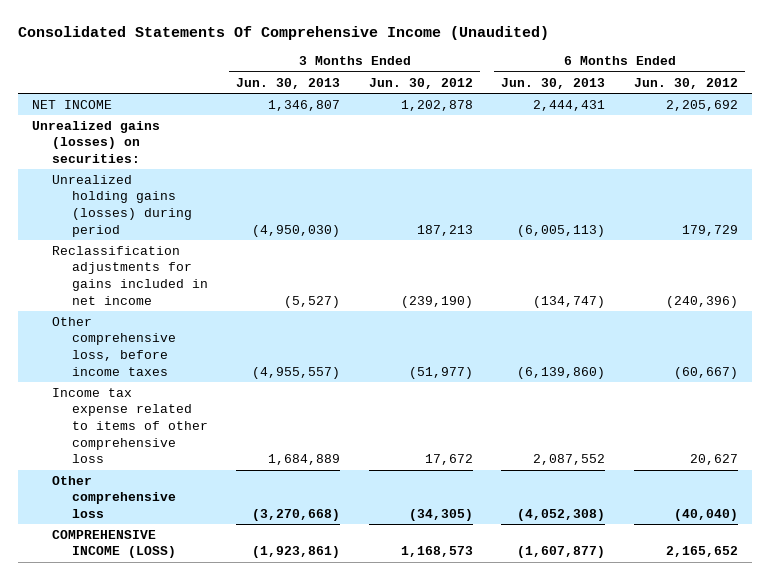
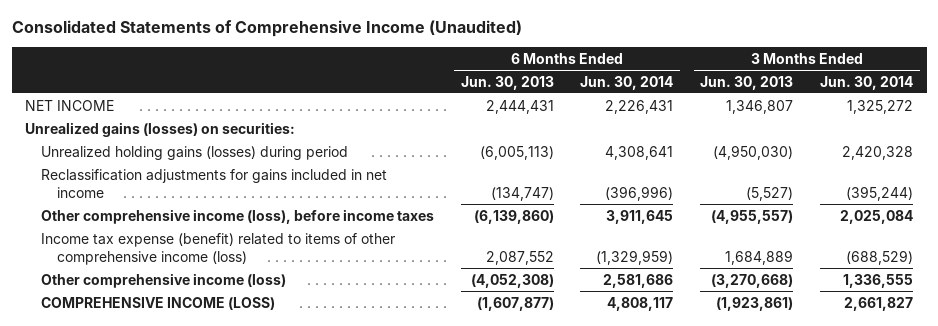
[17,26,549,41] Consolidated Statements Of Comprehensive Income (Unaudited) -> [11,20,522,38] Consolidated Statements of Comprehensive Income (Unaudited)
[368,77,473,89] Jun. 30, 2012 -> none
[633,77,738,89] Jun. 30, 2012 -> none
none -> [580,75,674,90] Jun. 30, 2014
none -> [820,75,914,90] Jun. 30, 2014
[51,316,176,376] Other comprehensive loss, before income taxes -> [40,208,434,224] Other comprehensive income (loss), before income taxes
[51,387,208,464] Income tax expense related to items of other comprehensive loss -> [40,232,395,265] Income tax expense (benefit) related to items of other comprehensive income (loss)
[51,475,176,519] Other comprehensive loss -> [40,272,286,288] Other comprehensive income (loss)

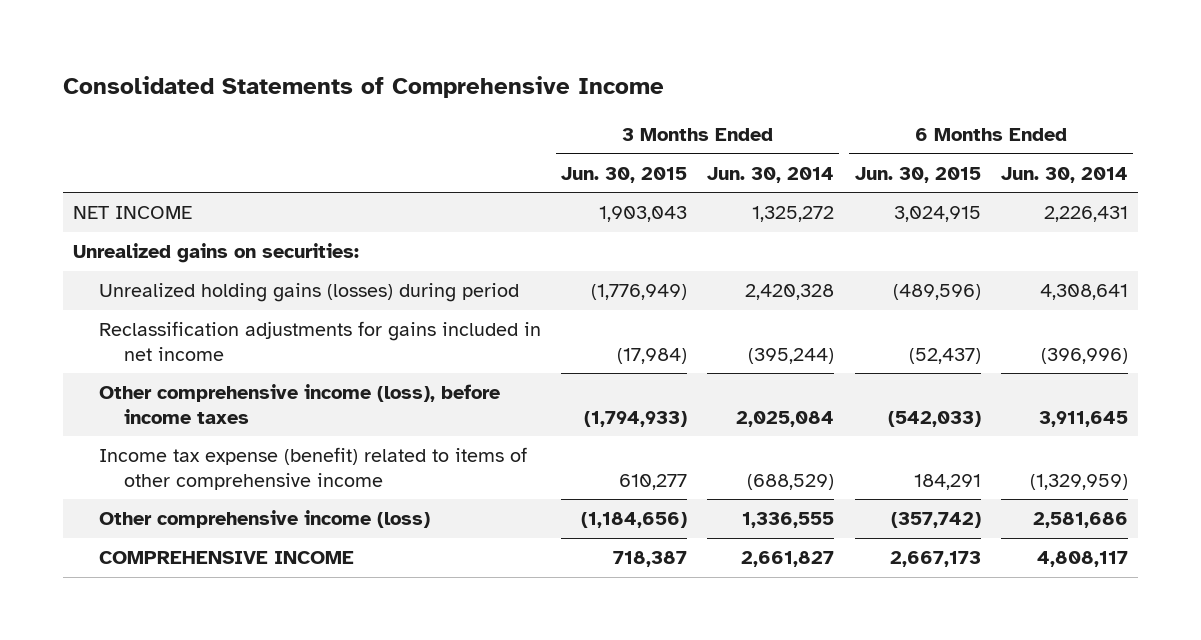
[11,20,522,38] Consolidated Statements of Comprehensive Income (Unaudited) -> [62,76,664,99] Consolidated Statements of Comprehensive Income
[460,75,554,90] Jun. 30, 2013 -> none
[700,75,794,90] Jun. 30, 2013 -> none
none -> [560,166,687,183] Jun. 30, 2015
none -> [854,166,981,183] Jun. 30, 2015
[24,121,295,137] Unrealized gains (losses) on securities: -> [72,243,359,264] Unrealized gains on securities:
[40,232,395,265] Income tax expense (benefit) related to items of other comprehensive income (loss) -> [98,447,527,490] Income tax expense (benefit) related to items of other comprehensive income
[40,296,275,310] COMPREHENSIVE INCOME (LOSS) -> [98,551,354,565] COMPREHENSIVE INCOME

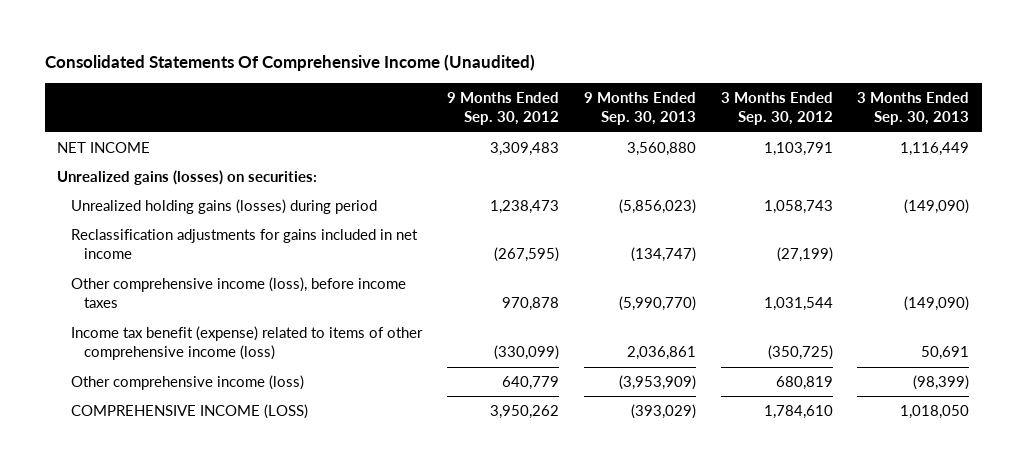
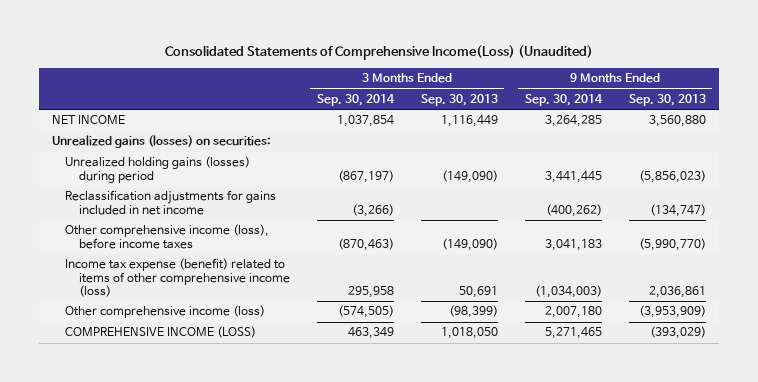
[44,54,535,72] Consolidated Statements Of Comprehensive Income (Unaudited) -> [164,45,593,61] Consolidated Statements of Comprehensive Income(Loss) (Unaudited)
[446,92,559,126] 9 Months Ended Sep. 30, 2012 -> none
[720,92,833,126] 3 Months Ended Sep. 30, 2012 -> none
none -> [316,93,395,106] Sep. 30, 2014
none -> [524,93,603,106] Sep. 30, 2014
[70,326,423,361] Income tax benefit (expense) related to items of other comprehensive income (loss) -> [65,258,290,297] Income tax expense (benefit) related to items of other comprehensive income (loss)

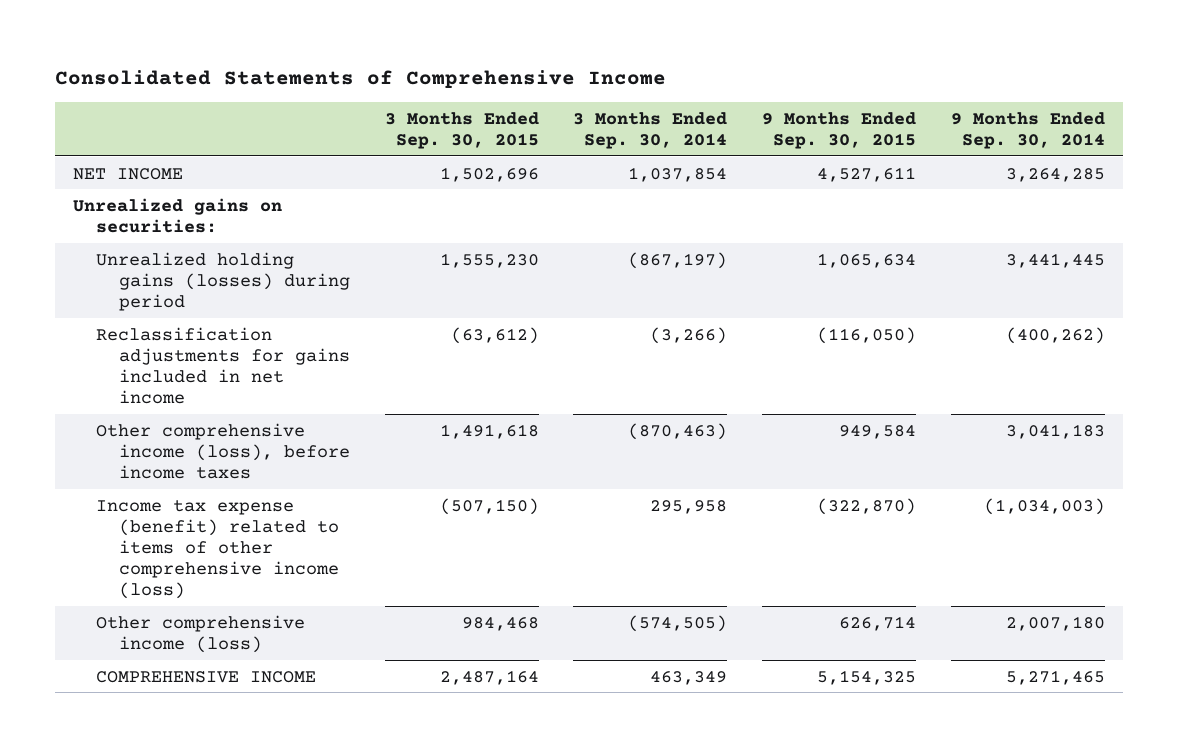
[164,45,593,61] Consolidated Statements of Comprehensive Income(Loss) (Unaudited) -> [55,69,667,88] Consolidated Statements of Comprehensive Income
[420,93,498,106] Sep. 30, 2013 -> none
[628,93,706,106] Sep. 30, 2013 -> none
none -> [384,111,539,149] 3 Months Ended Sep. 30, 2015
none -> [762,111,917,149] 9 Months Ended Sep. 30, 2015
[52,135,272,149] Unrealized gains (losses) on securities: -> [72,197,282,233] Unrealized gains on securities:
[65,326,257,339] COMPREHENSIVE INCOME (LOSS) -> [95,670,316,683] COMPREHENSIVE INCOME

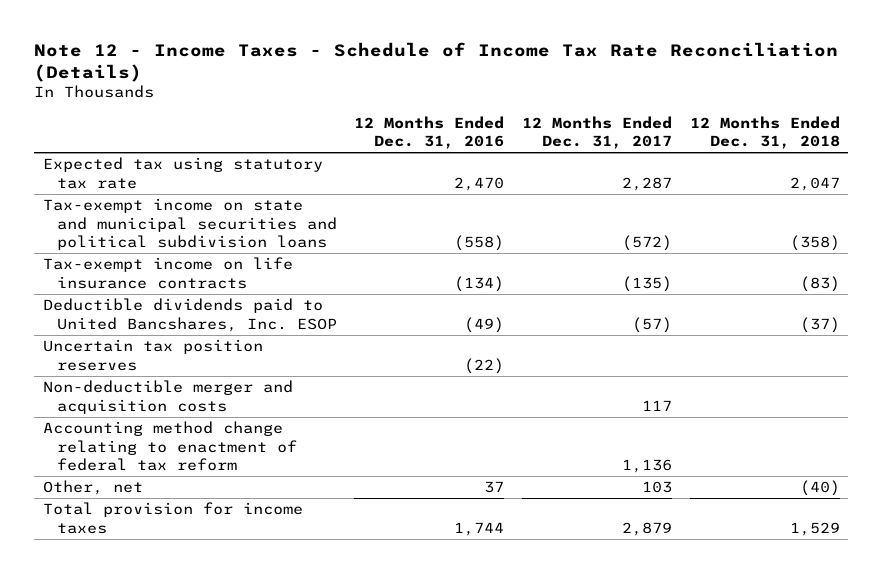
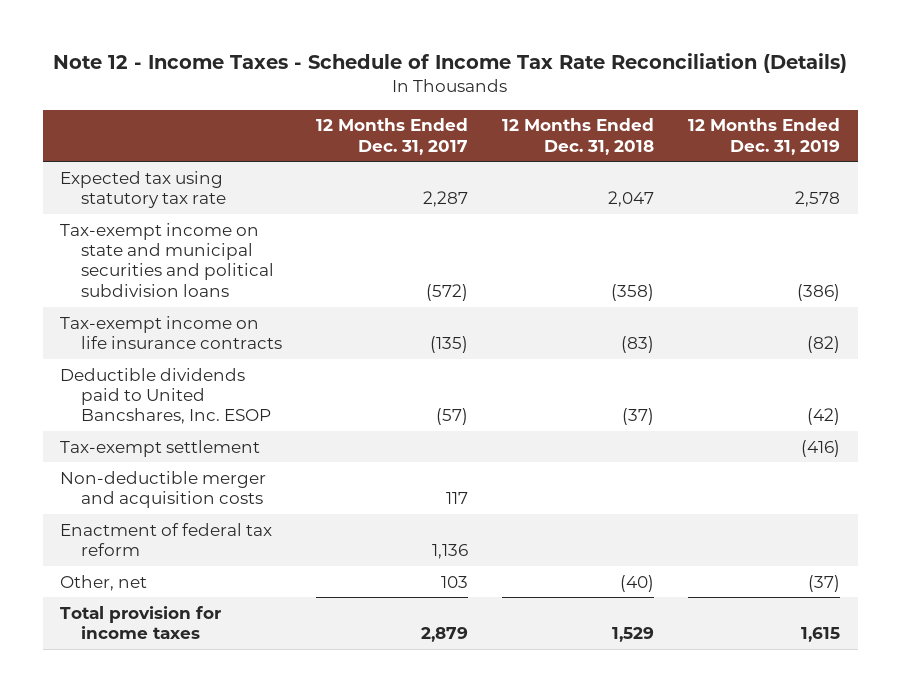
[354,115,505,150] 12 Months Ended Dec. 31, 2016 -> none
none -> [688,118,841,155] 12 Months Ended Dec. 31, 2019
[42,339,263,371] Uncertain tax position reserves -> none
none -> [59,439,260,457] Tax-exempt settlement
[42,421,297,472] Accounting method change relating to enactment of federal tax reform -> [59,522,272,557] Enactment of federal tax reform

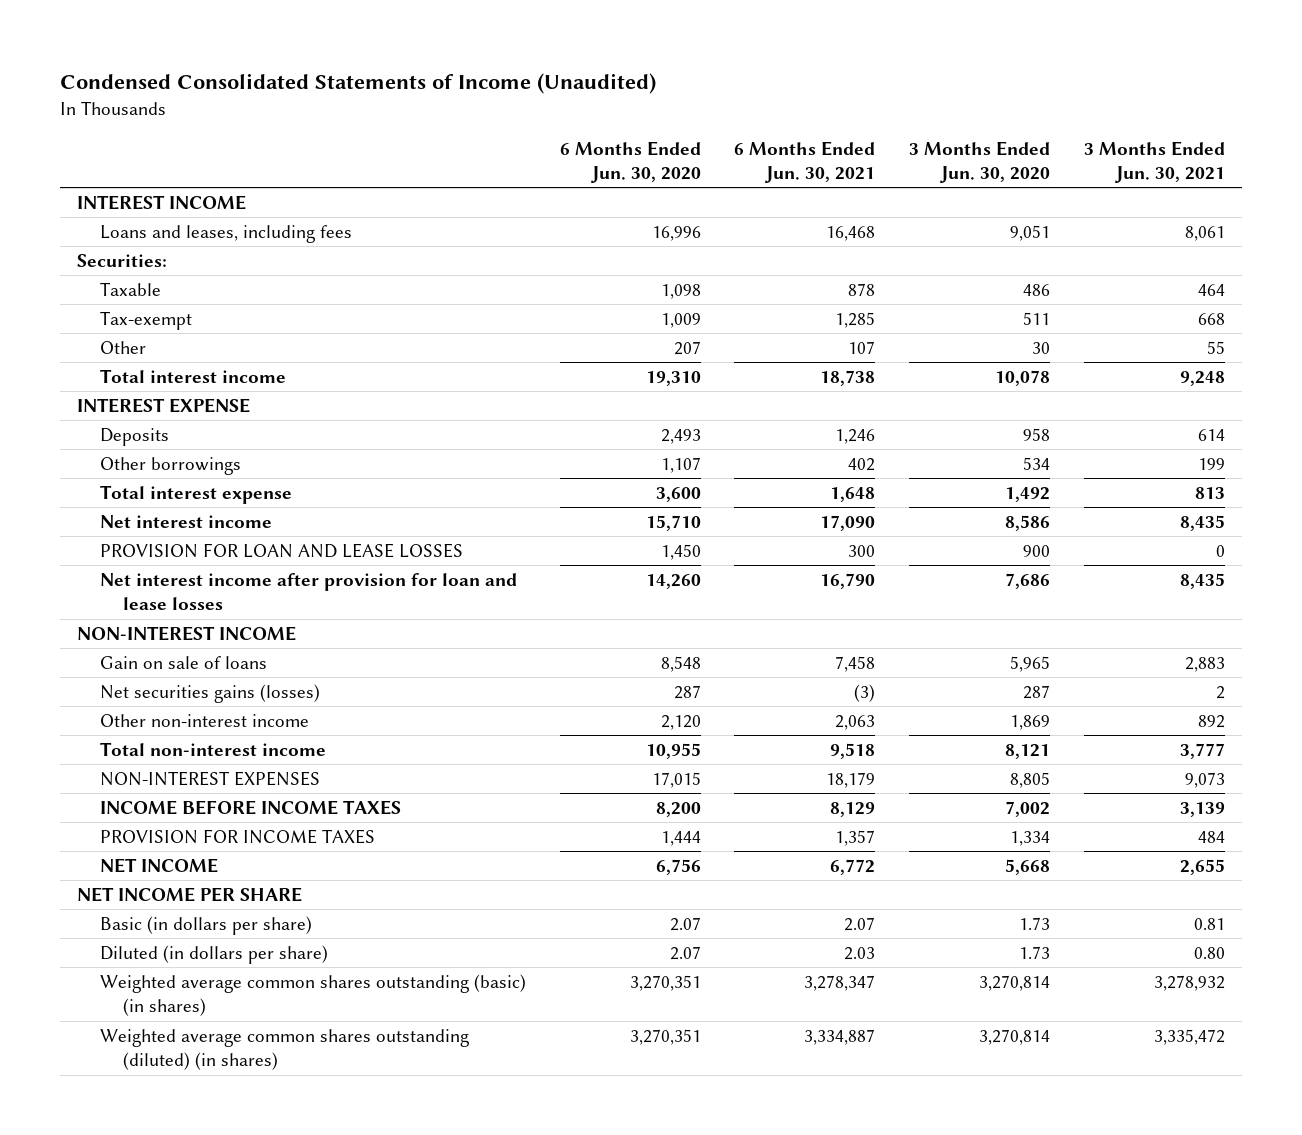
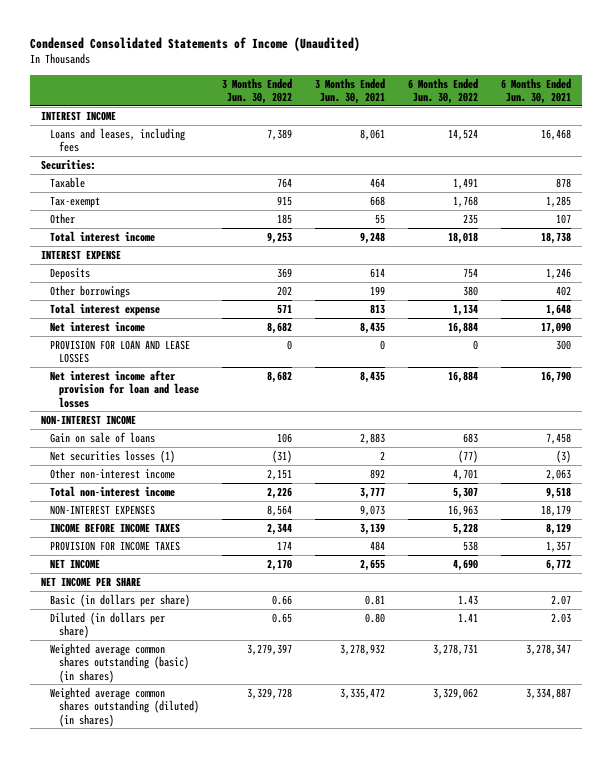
[559,140,701,183] 6 Months Ended Jun. 30, 2020 -> none
[909,140,1051,183] 3 Months Ended Jun. 30, 2020 -> none
none -> [221,77,292,105] 3 Months Ended Jun. 30, 2022
none -> [407,77,478,105] 6 Months Ended Jun. 30, 2022
[100,683,321,703] Net securities gains (losses) -> [50,449,176,463] Net securities losses (1)

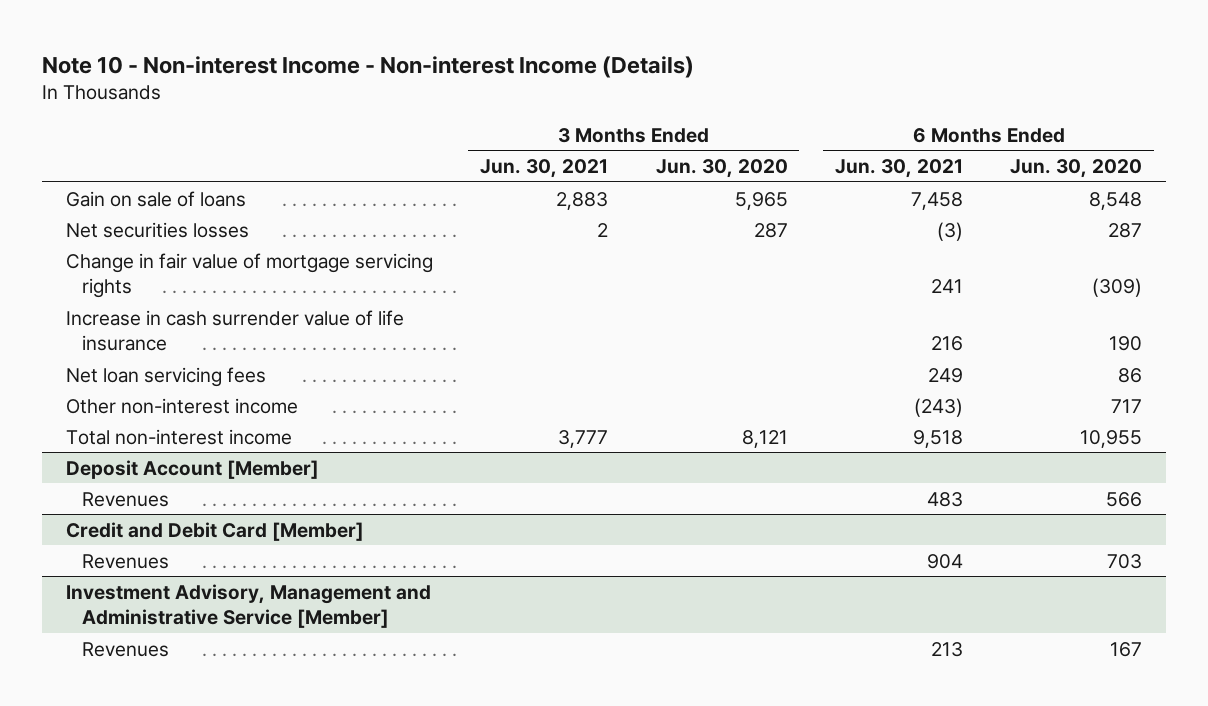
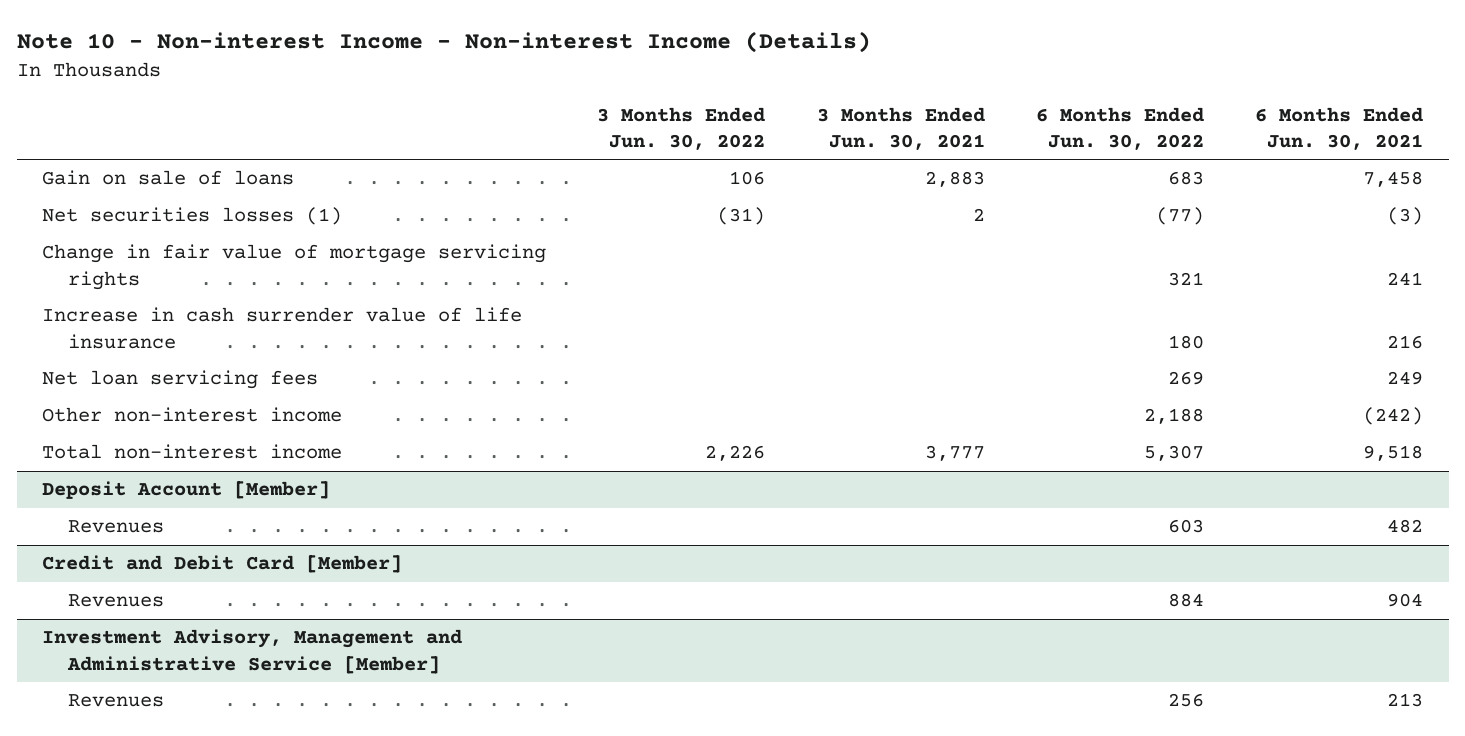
[655,159,788,179] Jun. 30, 2020 -> none
[1010,159,1143,179] Jun. 30, 2020 -> none
none -> [597,106,766,150] 3 Months Ended Jun. 30, 2022
none -> [1035,106,1204,150] 6 Months Ended Jun. 30, 2022
[65,221,249,238] Net securities losses -> [42,207,343,226] Net securities losses (1)
[913,397,963,417] (243) -> [1362,407,1423,426] (242)
[926,491,963,507] 483 -> [1386,519,1423,534] 482

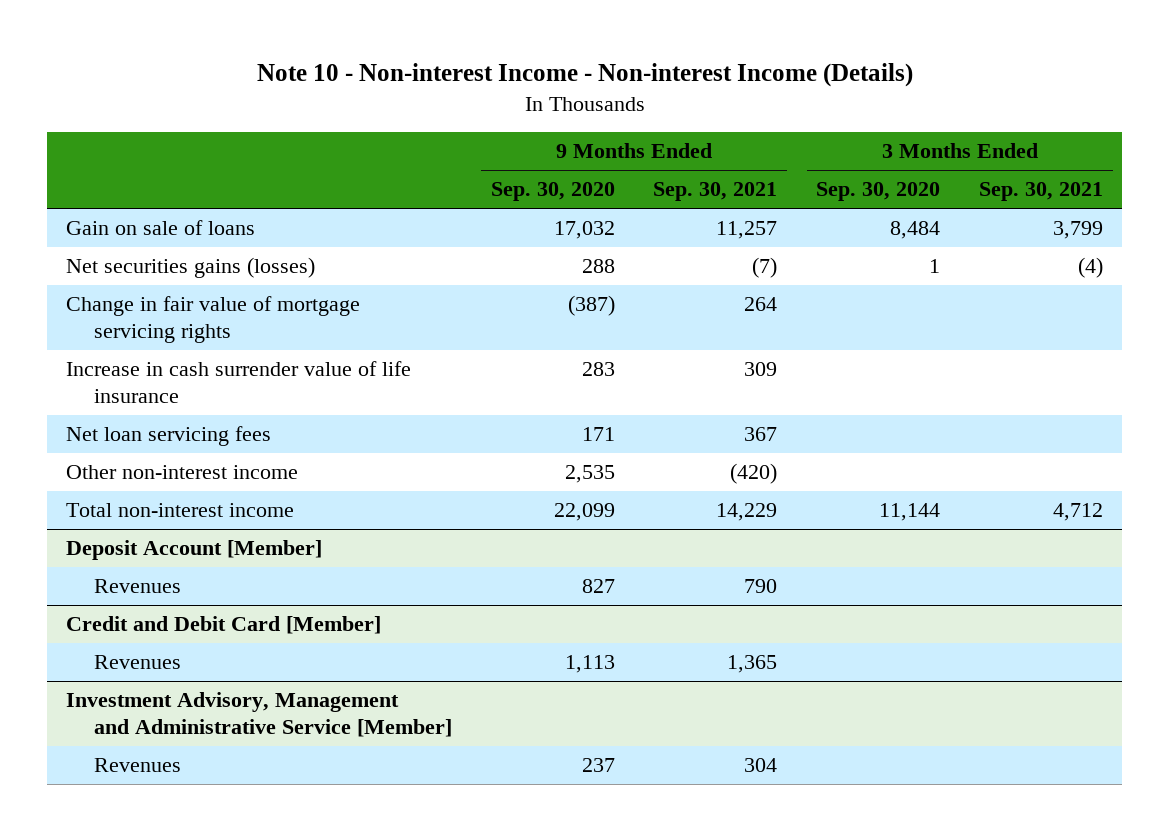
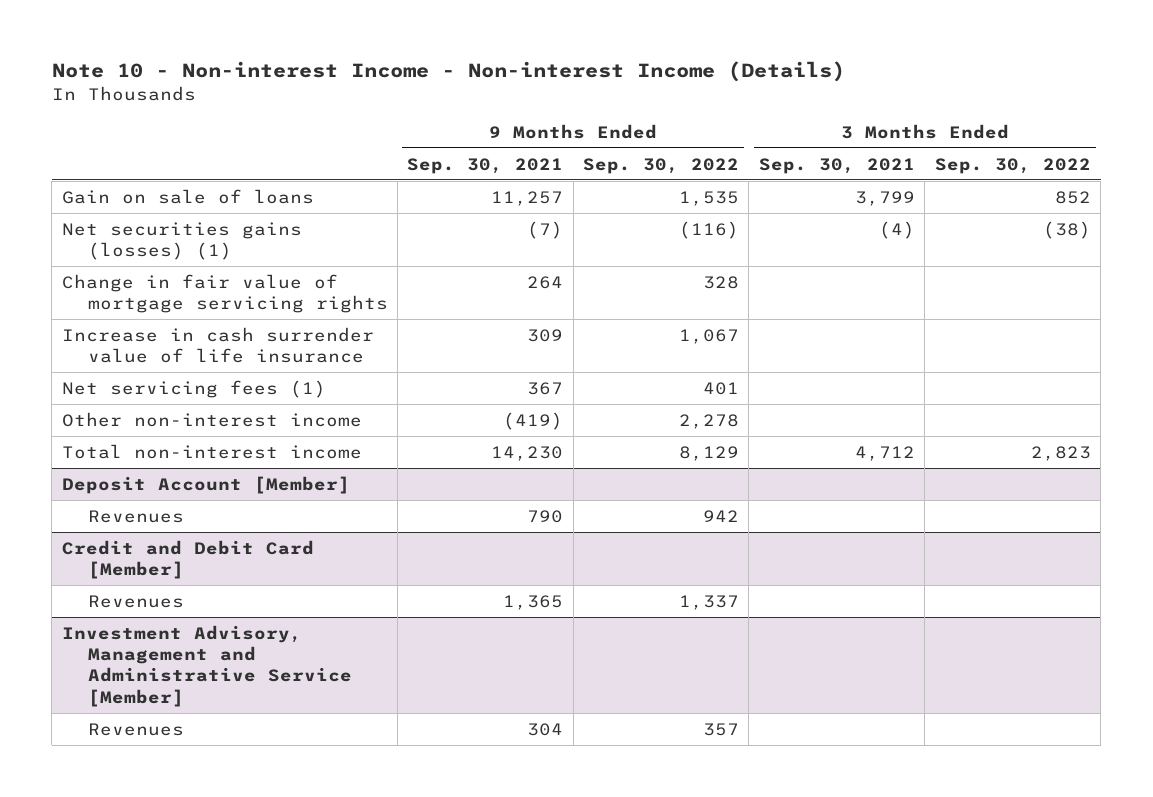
[490,182,615,202] Sep. 30, 2020 -> none
[816,182,941,202] Sep. 30, 2020 -> none
none -> [583,157,740,174] Sep. 30, 2022
none -> [934,157,1091,174] Sep. 30, 2022
[66,257,316,279] Net securities gains (losses) -> [61,221,302,260] Net securities gains (losses) (1)
[66,426,272,447] Net loan servicing fees -> [61,379,326,398] Net servicing fees (1)
[730,463,778,485] (420) -> [503,411,564,430] (419)
[716,503,778,522] 14,229 -> [491,445,564,461] 14,230

